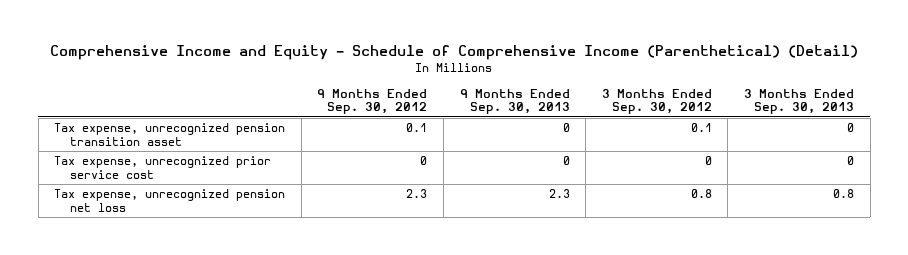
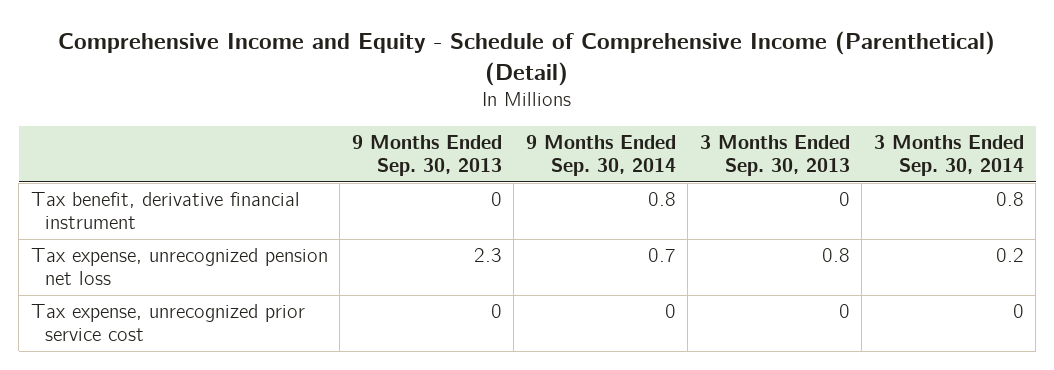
[317,88,428,115] 9 Months Ended Sep. 30, 2012 -> none
[601,88,712,115] 3 Months Ended Sep. 30, 2012 -> none
none -> [525,135,676,177] 9 Months Ended Sep. 30, 2014
none -> [873,135,1024,177] 3 Months Ended Sep. 30, 2014
[54,123,286,146] Tax expense, unrecognized pension transition asset -> none
none -> [30,192,300,230] Tax benefit, derivative financial instrument
[54,156,272,179] Tax expense, unrecognized prior service cost -> [30,304,305,342] Tax expense, unrecognized prior service cost

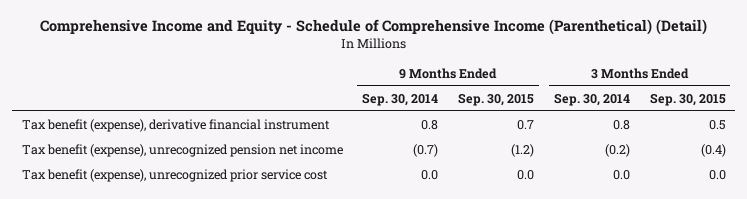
[351,135,502,177] 9 Months Ended Sep. 30, 2013 -> none
[699,135,850,177] 3 Months Ended Sep. 30, 2013 -> none
none -> [458,92,535,106] Sep. 30, 2015
none -> [649,92,726,106] Sep. 30, 2015
[30,192,300,230] Tax benefit, derivative financial instrument -> [21,118,330,132] Tax benefit (expense), derivative financial instrument
[30,248,328,286] Tax expense, unrecognized pension net loss -> [21,143,343,157] Tax benefit (expense), unrecognized pension net income
[647,248,676,263] 0.7 -> [413,143,439,157] (0.7)
[995,248,1024,263] 0.2 -> [604,143,630,157] (0.2)
[30,304,305,342] Tax expense, unrecognized prior service cost -> [21,168,328,182] Tax benefit (expense), unrecognized prior service cost
[664,304,676,319] 0 -> [421,169,439,180] 0.0
[1012,304,1024,319] 0 -> [612,169,630,180] 0.0

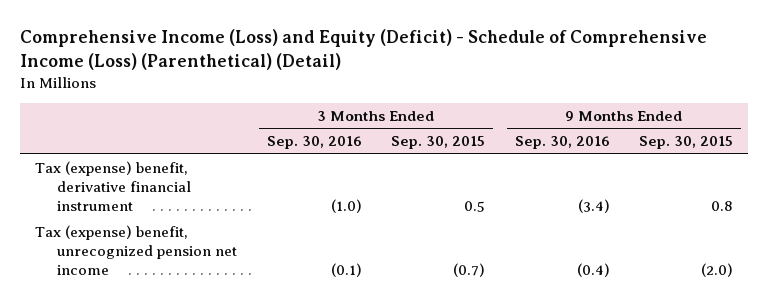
[39,19,707,36] Comprehensive Income and Equity - Schedule of Comprehensive Income (Parenthetical) (Detail) -> [19,29,707,71] Comprehensive Income (Loss) and Equity (Deficit) - Schedule of Comprehensive Income (Loss) (Parenthetical) (Detail)
[362,92,439,106] Sep. 30, 2014 -> none
[553,92,630,106] Sep. 30, 2014 -> none
none -> [266,136,362,150] Sep. 30, 2016
none -> [514,136,610,150] Sep. 30, 2016
[21,168,328,182] Tax benefit (expense), unrecognized prior service cost -> none
[21,118,330,132] Tax benefit (expense), derivative financial instrument -> [34,160,191,212] Tax (expense) benefit, derivative financial instrument
[517,119,535,130] 0.7 -> [711,201,734,212] 0.8
[21,143,343,157] Tax benefit (expense), unrecognized pension net income -> [34,224,237,276] Tax (expense) benefit, unrecognized pension net income
[511,143,535,157] (1.2) -> [701,263,734,278] (2.0)
[700,143,726,157] (0.4) -> [453,263,486,278] (0.7)

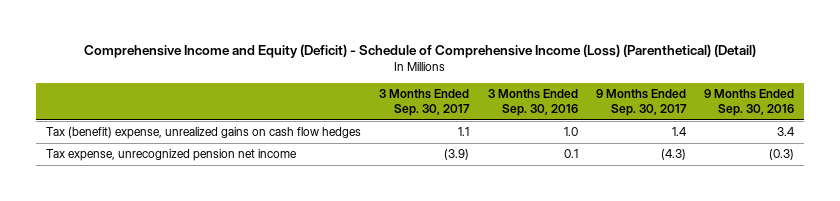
[19,29,707,71] Comprehensive Income (Loss) and Equity (Deficit) - Schedule of Comprehensive Income (Loss) (Parenthetical) (Detail) -> [84,43,757,58] Comprehensive Income and Equity (Deficit) - Schedule of Comprehensive Income (Loss) (Parenthetical) (Detail)
[391,136,486,150] Sep. 30, 2015 -> none
[639,136,734,150] Sep. 30, 2015 -> none
none -> [379,89,471,117] 3 Months Ended Sep. 30, 2017
none -> [595,89,687,117] 9 Months Ended Sep. 30, 2017
[34,160,191,212] Tax (expense) benefit, derivative financial instrument -> [45,127,361,140] Tax (benefit) expense, unrealized gains on cash flow hedges
[330,199,362,214] (1.0) -> [563,127,578,137] 1.0
[577,199,610,214] (3.4) -> [777,127,796,137] 3.4
[34,224,237,276] Tax (expense) benefit, unrecognized pension net income -> [45,149,297,162] Tax expense, unrecognized pension net income
[330,263,362,278] (0.1) -> [563,149,578,159] 0.1
[576,263,610,278] (0.4) -> [769,149,795,161] (0.3)

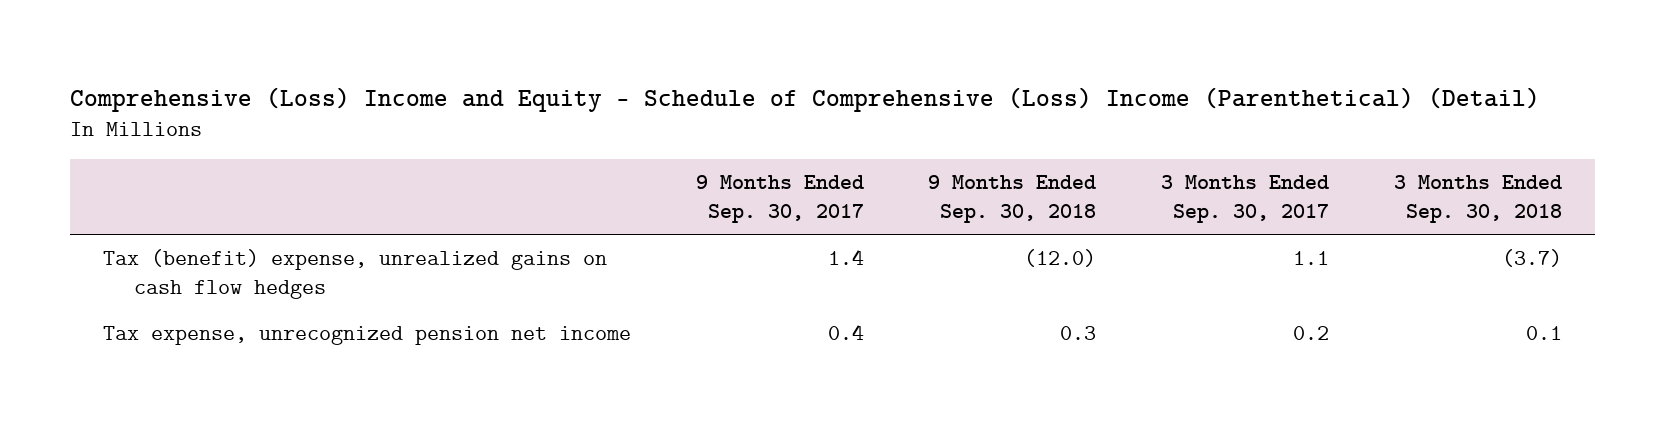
[84,43,757,58] Comprehensive Income and Equity (Deficit) - Schedule of Comprehensive Income (Loss) (Parenthetical) (Detail) -> [70,86,1541,112] Comprehensive (Loss) Income and Equity - Schedule of Comprehensive (Loss) Income (Parenthetical) (Detail)
[487,89,578,117] 3 Months Ended Sep. 30, 2016 -> none
[704,89,795,117] 9 Months Ended Sep. 30, 2016 -> none
none -> [928,175,1097,224] 9 Months Ended Sep. 30, 2018
none -> [1394,175,1563,224] 3 Months Ended Sep. 30, 2018
[444,149,470,161] (3.9) -> [1293,326,1330,341] 0.2
[660,149,686,161] (4.3) -> [827,324,864,341] 0.4

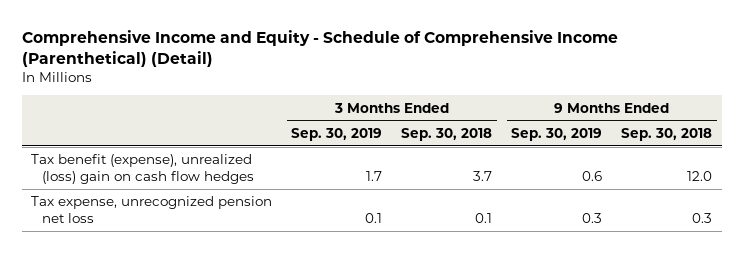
[70,86,1541,112] Comprehensive (Loss) Income and Equity - Schedule of Comprehensive (Loss) Income (Parenthetical) (Detail) -> [21,29,618,67] Comprehensive Income and Equity - Schedule of Comprehensive Income (Parenthetical) (Detail)
[695,175,864,224] 9 Months Ended Sep. 30, 2017 -> none
[1161,175,1330,224] 3 Months Ended Sep. 30, 2017 -> none
none -> [291,127,383,141] Sep. 30, 2019
none -> [511,127,603,141] Sep. 30, 2019
[102,249,607,299] Tax (benefit) expense, unrealized gains on cash flow hedges -> [31,154,254,184] Tax benefit (expense), unrealized (loss) gain on cash flow hedges
[1024,249,1097,268] (12.0) -> [687,170,713,181] 12.0
[1502,249,1563,268] (3.7) -> [473,170,493,181] 3.7
[102,326,631,346] Tax expense, unrecognized pension net income -> [31,196,273,223] Tax expense, unrecognized pension net loss

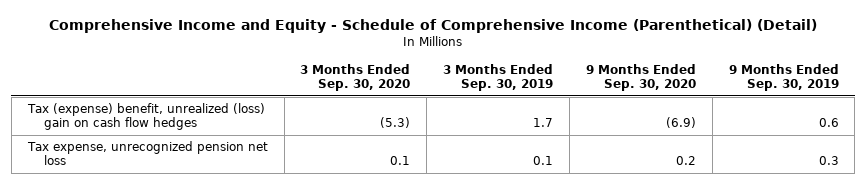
[401,127,493,141] Sep. 30, 2018 -> none
[621,127,713,141] Sep. 30, 2018 -> none
none -> [300,63,411,92] 3 Months Ended Sep. 30, 2020
none -> [585,63,696,92] 9 Months Ended Sep. 30, 2020
[31,154,254,184] Tax benefit (expense), unrealized (loss) gain on cash flow hedges -> [26,102,265,131] Tax (expense) benefit, unrealized (loss) gain on cash flow hedges

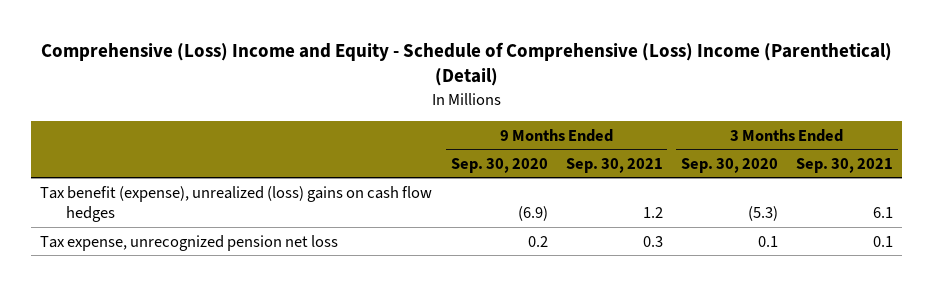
[49,18,818,33] Comprehensive Income and Equity - Schedule of Comprehensive Income (Parenthetical) (Detail) -> [40,41,892,87] Comprehensive (Loss) Income and Equity - Schedule of Comprehensive (Loss) Income (Parenthetical) (Detail)
[443,63,554,92] 3 Months Ended Sep. 30, 2019 -> none
[728,63,839,92] 9 Months Ended Sep. 30, 2019 -> none
none -> [565,157,663,173] Sep. 30, 2021
none -> [796,157,894,173] Sep. 30, 2021
[26,102,265,131] Tax (expense) benefit, unrealized (loss) gain on cash flow hedges -> [40,185,433,222] Tax benefit (expense), unrealized (loss) gains on cash flow hedges

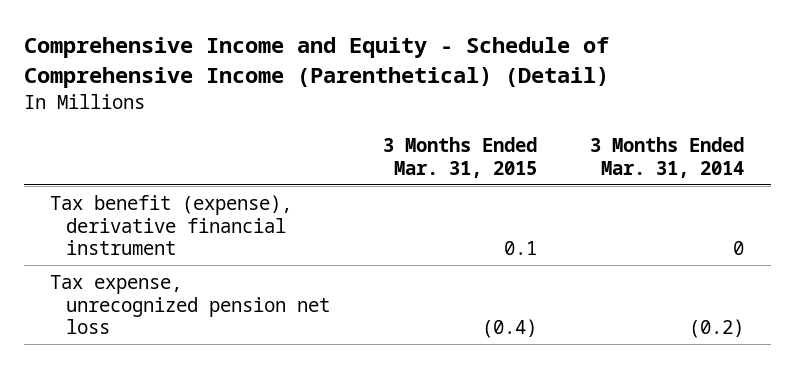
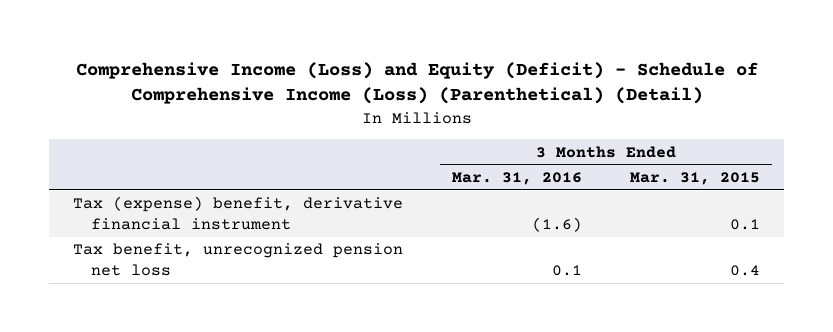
[23,37,609,89] Comprehensive Income and Equity - Schedule of Comprehensive Income (Parenthetical) (Detail) -> [75,61,758,105] Comprehensive Income (Loss) and Equity (Deficit) - Schedule of Comprehensive Income (Loss) (Parenthetical) (Detail)
[590,137,745,178] 3 Months Ended Mar. 31, 2014 -> none
none -> [451,171,582,185] Mar. 31, 2016
[50,194,293,256] Tax benefit (expense), derivative financial instrument -> [73,196,404,230] Tax (expense) benefit, derivative financial instrument
[50,274,331,335] Tax expense, unrecognized pension net loss -> [73,243,404,276] Tax benefit, unrecognized pension net loss
[482,319,538,339] (0.4) -> [729,264,760,276] 0.4

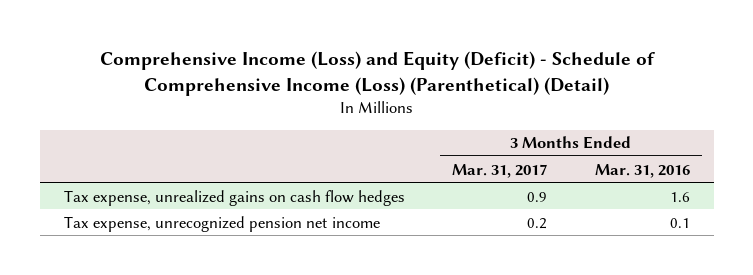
[629,171,760,185] Mar. 31, 2015 -> none
none -> [452,163,548,178] Mar. 31, 2017
[73,196,404,230] Tax (expense) benefit, derivative financial instrument -> none
none -> [63,189,405,206] Tax expense, unrealized gains on cash flow hedges
[73,243,404,276] Tax benefit, unrecognized pension net loss -> [63,215,380,232] Tax expense, unrecognized pension net income

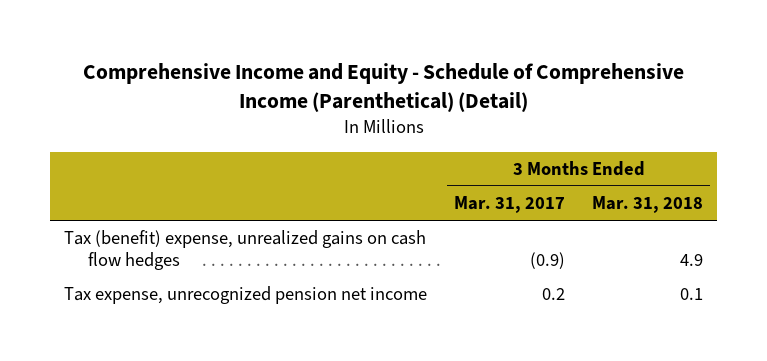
[99,51,655,96] Comprehensive Income (Loss) and Equity (Deficit) - Schedule of Comprehensive Income (Loss) (Parenthetical) (Detail) -> [82,63,684,113] Comprehensive Income and Equity - Schedule of Comprehensive Income (Parenthetical) (Detail)
[594,163,690,178] Mar. 31, 2016 -> none
none -> [592,196,704,214] Mar. 31, 2018
[63,189,405,206] Tax expense, unrealized gains on cash flow hedges -> [63,230,426,271] Tax (benefit) expense, unrealized gains on cash flow hedges
[527,191,548,202] 0.9 -> [530,252,566,270] (0.9)

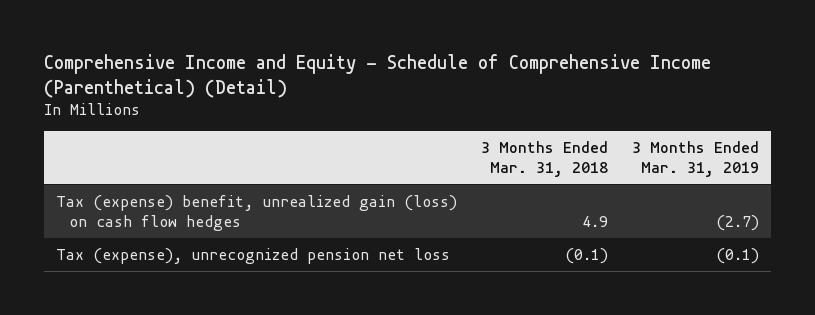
[454,196,566,214] Mar. 31, 2017 -> none
none -> [632,140,760,177] 3 Months Ended Mar. 31, 2019
[63,230,426,271] Tax (benefit) expense, unrealized gains on cash flow hedges -> [56,194,458,232] Tax (expense) benefit, unrealized gain (loss) on cash flow hedges
[63,286,427,305] Tax expense, unrecognized pension net income -> [56,247,451,264] Tax (expense), unrecognized pension net loss
[680,288,704,301] 0.1 -> [565,247,609,264] (0.1)

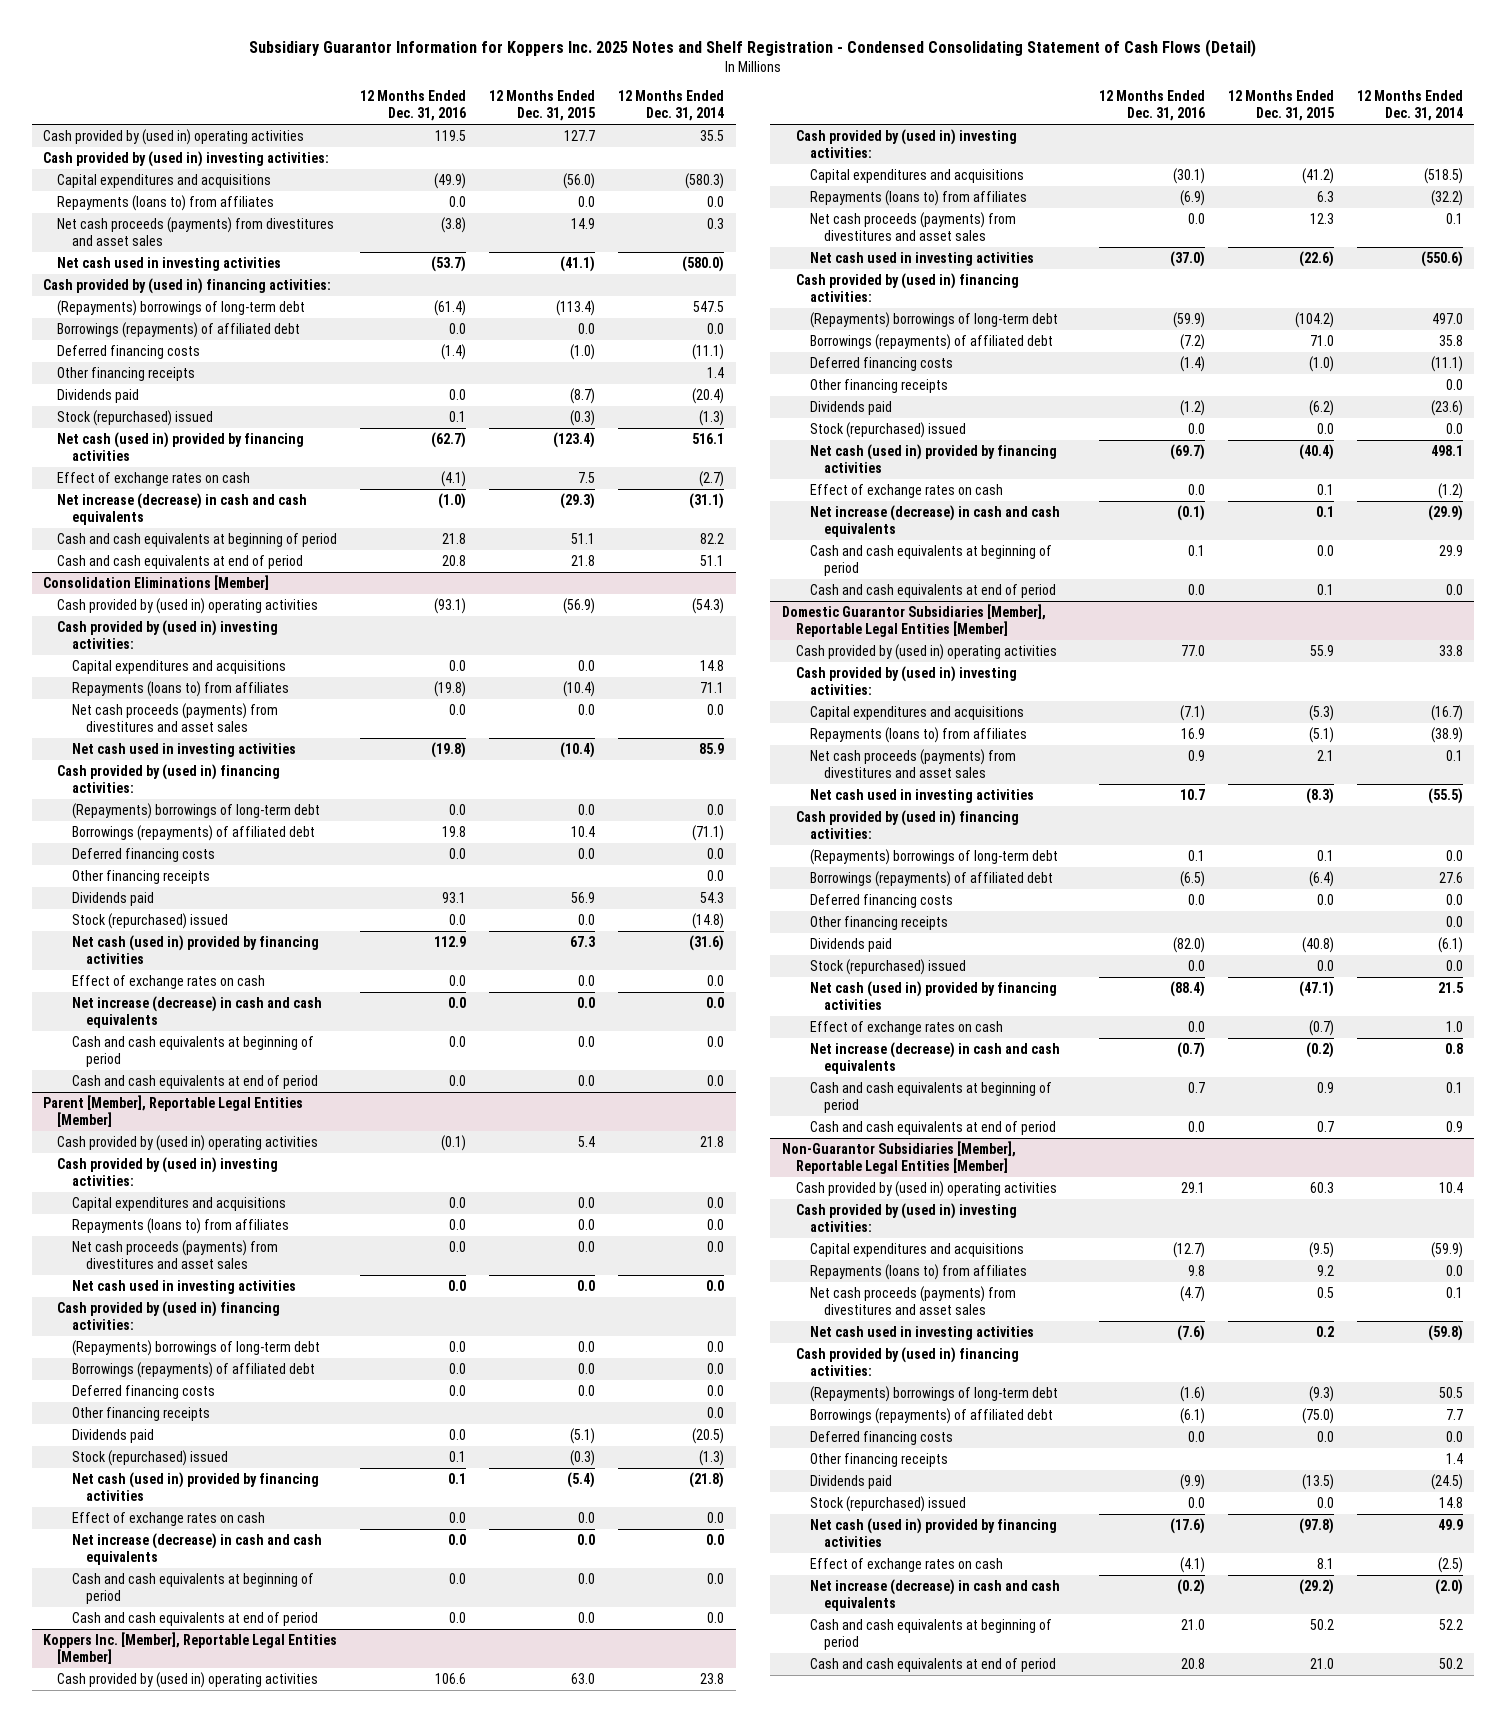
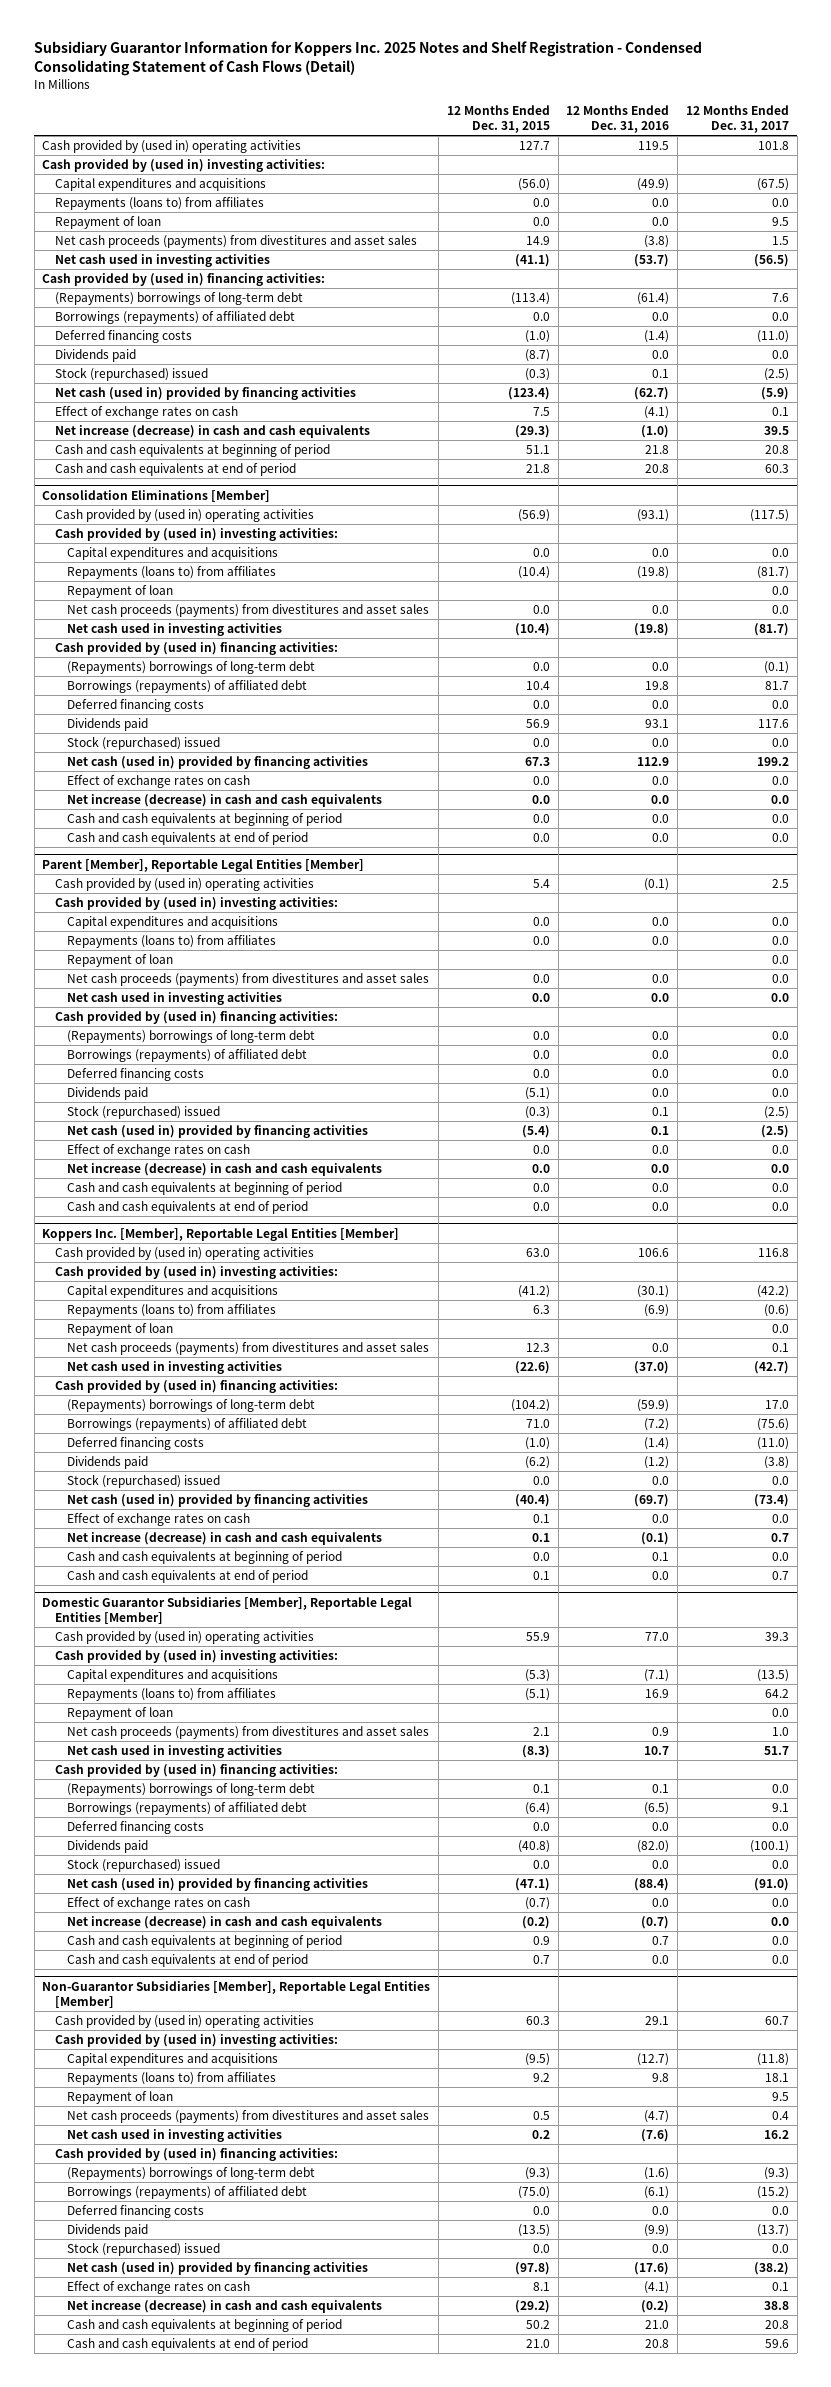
[618,90,725,122] 12 Months Ended Dec. 31, 2014 -> none
none -> [685,104,789,134] 12 Months Ended Dec. 31, 2017
none -> [54,216,161,230] Repayment of loan
[57,366,196,381] Other financing receipts -> none
none -> [66,585,173,599] Repayment of loan
[71,869,210,884] Other financing receipts -> none
none -> [66,954,173,968] Repayment of loan
[71,1406,210,1421] Other financing receipts -> none
none -> [66,1323,173,1337] Repayment of loan
[809,378,948,393] Other financing receipts -> none
none -> [66,1707,173,1721] Repayment of loan
[809,915,948,930] Other financing receipts -> none
none -> [66,2091,173,2105] Repayment of loan
[809,1452,948,1467] Other financing receipts -> none

